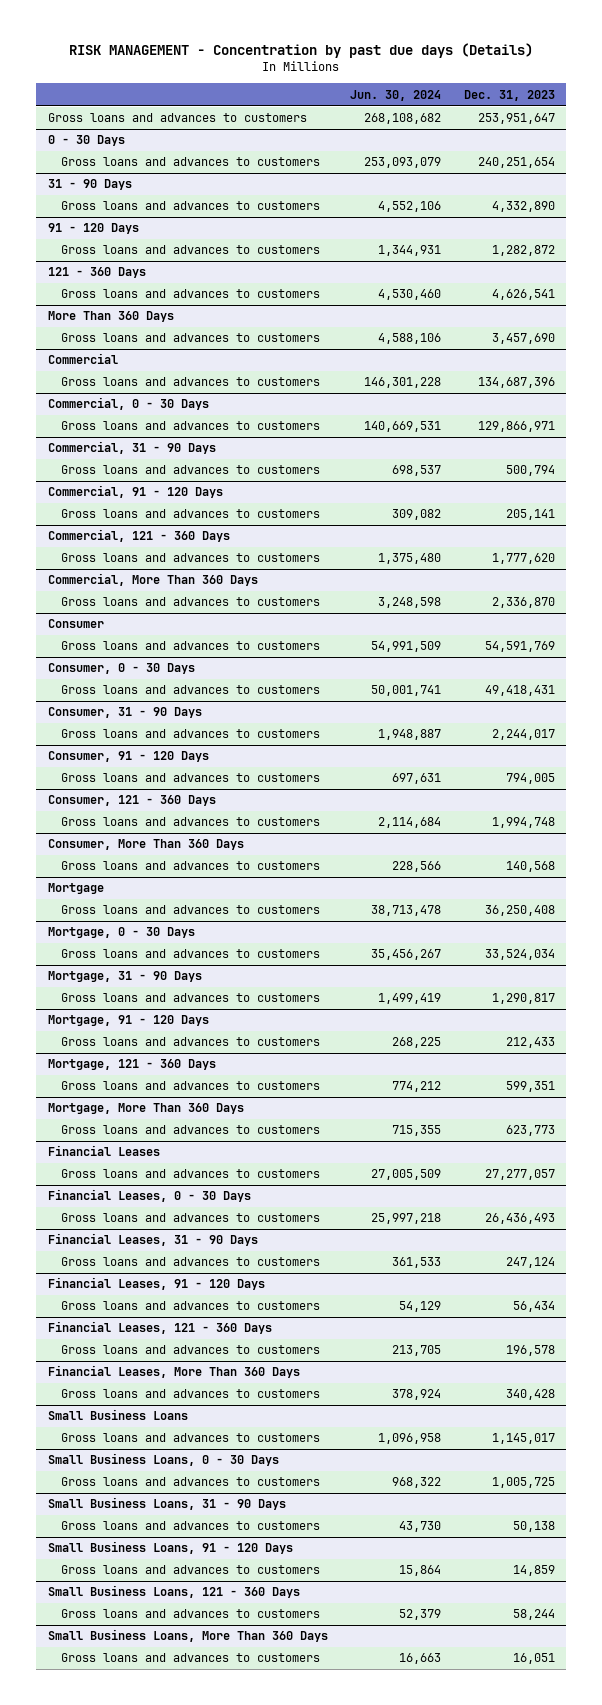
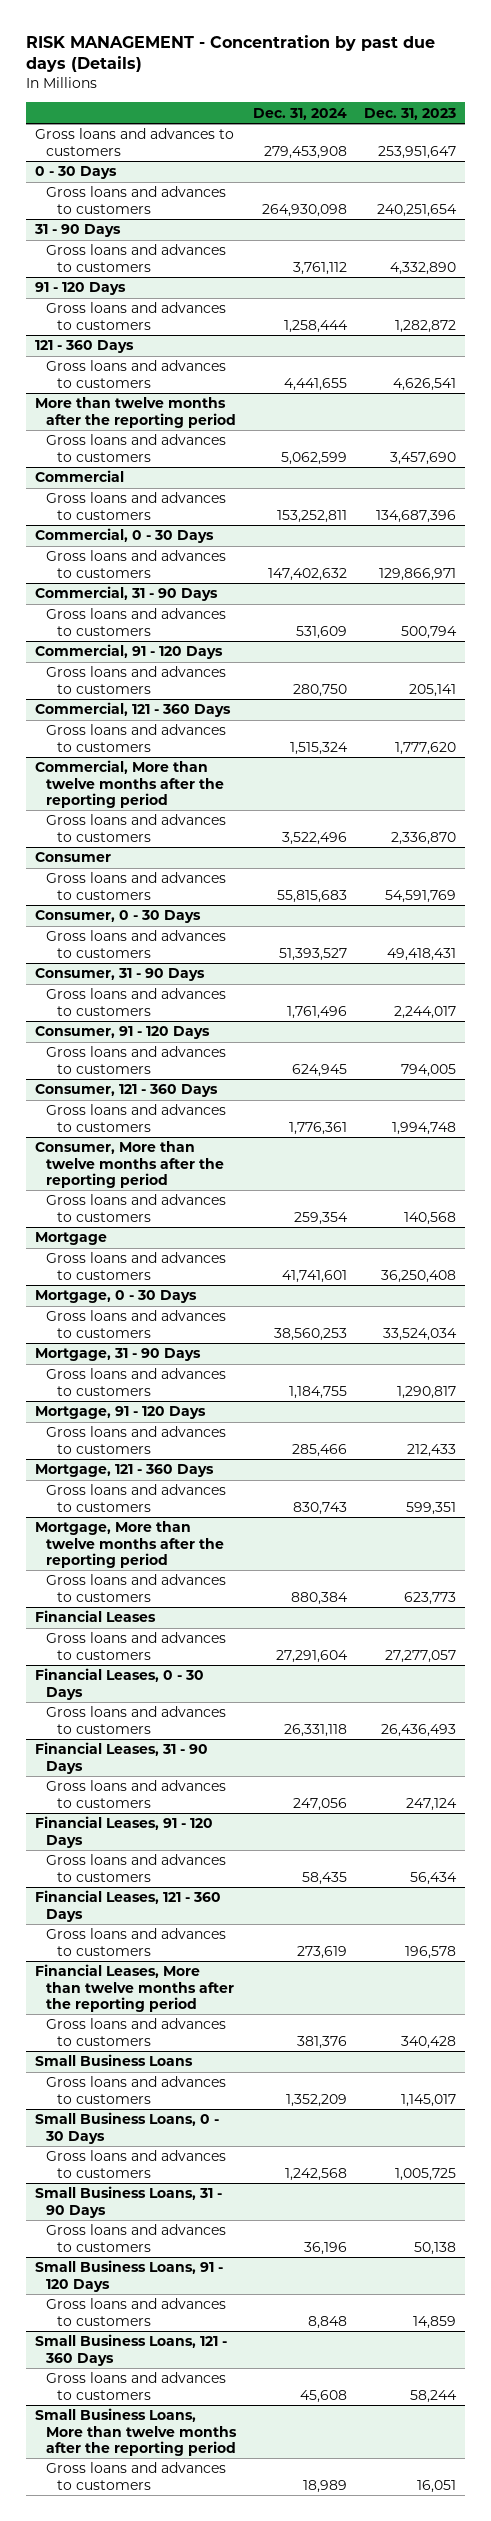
[350,89,442,101] Jun. 30, 2024 -> none
none -> [252,107,347,120] Dec. 31, 2024
[47,311,174,323] More Than 360 Days -> [34,397,236,428] More than twelve months after the reporting period
[47,573,258,587] Commercial, More Than 360 Days -> none
none -> [34,760,224,808] Commercial, More than twelve months after the reporting period
[47,839,244,851] Consumer, More Than 360 Days -> none
none -> [34,1141,224,1188] Consumer, More than twelve months after the reporting period
[47,1103,244,1115] Mortgage, More Than 360 Days -> none
none -> [34,1521,224,1568] Mortgage, More than twelve months after the reporting period
[47,1365,300,1379] Financial Leases, More Than 360 Days -> none
none -> [34,1964,234,2012] Financial Leases, More than twelve months after the reporting period
[47,1629,328,1643] Small Business Loans, More Than 360 Days -> none
none -> [34,2408,237,2456] Small Business Loans, More than twelve months after the reporting period

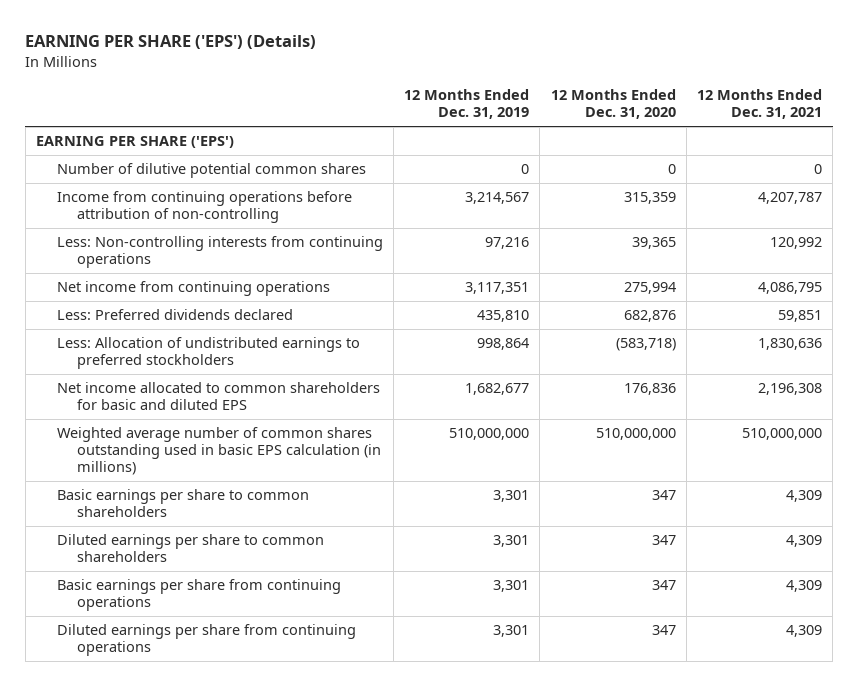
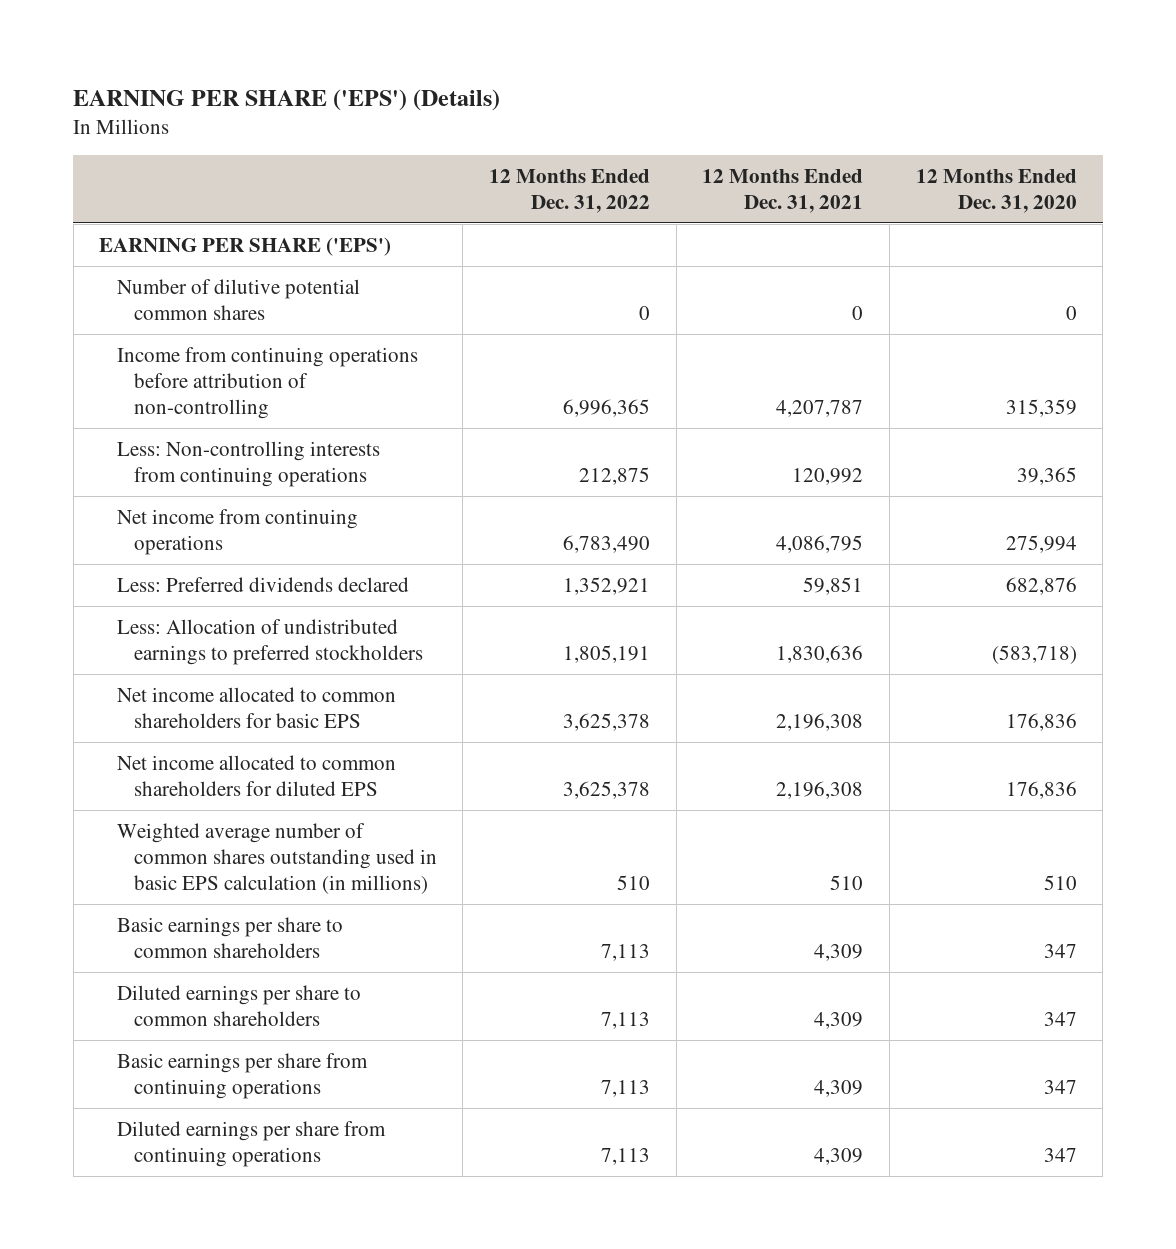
[404,89,530,120] 12 Months Ended Dec. 31, 2019 -> none
none -> [489,168,651,213] 12 Months Ended Dec. 31, 2022
none -> [116,686,396,728] Net income allocated to common shareholders for basic EPS
[56,382,380,411] Net income allocated to common shareholders for basic and diluted EPS -> [116,754,396,796] Net income allocated to common shareholders for diluted EPS
[595,428,676,441] 510,000,000 -> [1043,874,1077,890] 510
[742,428,823,441] 510,000,000 -> [830,874,864,890] 510

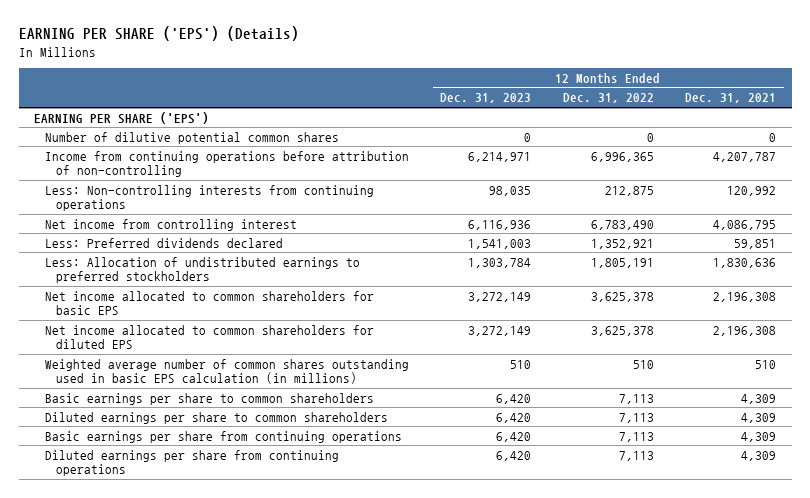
[915,168,1077,213] 12 Months Ended Dec. 31, 2020 -> none
none -> [440,93,532,104] Dec. 31, 2023
[116,508,358,555] Net income from continuing operations -> [45,218,298,231] Net income from controlling interest

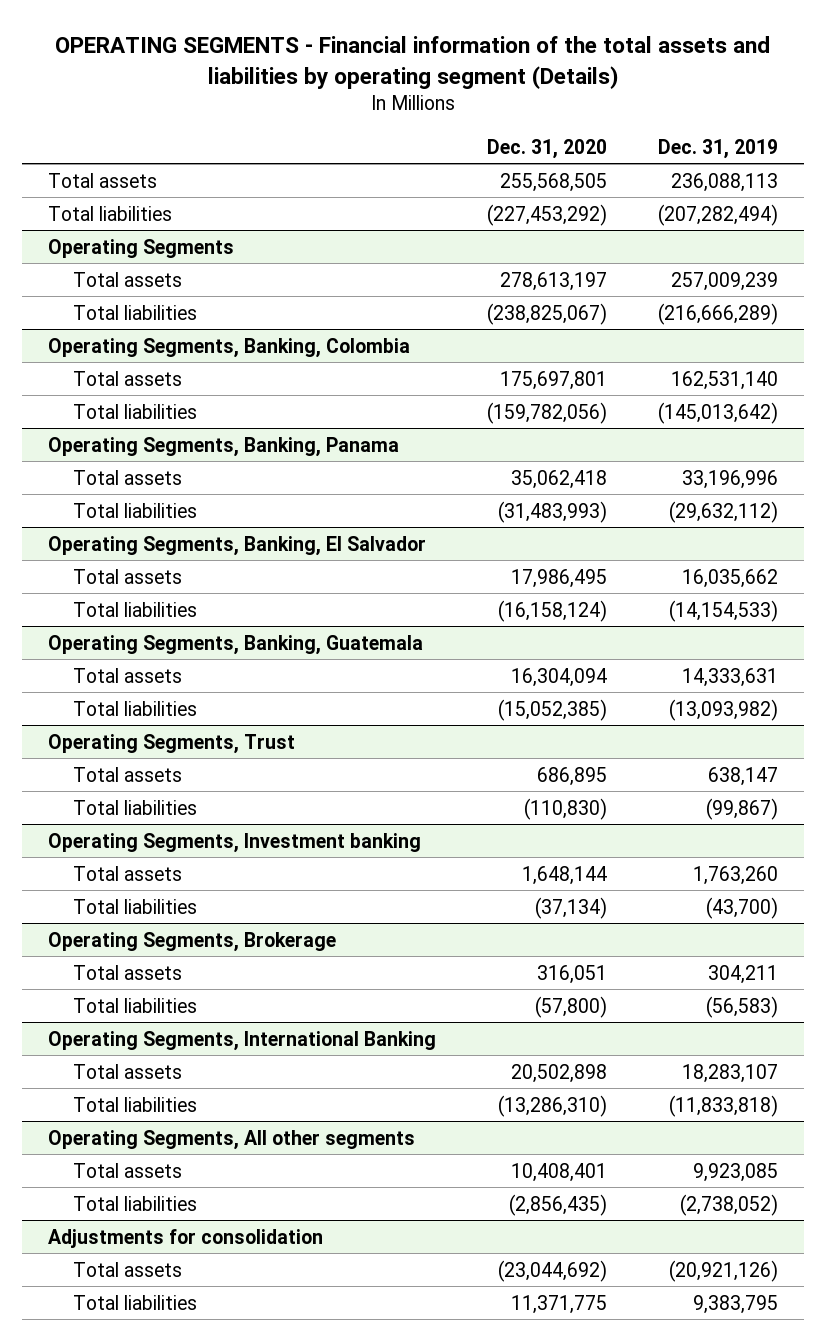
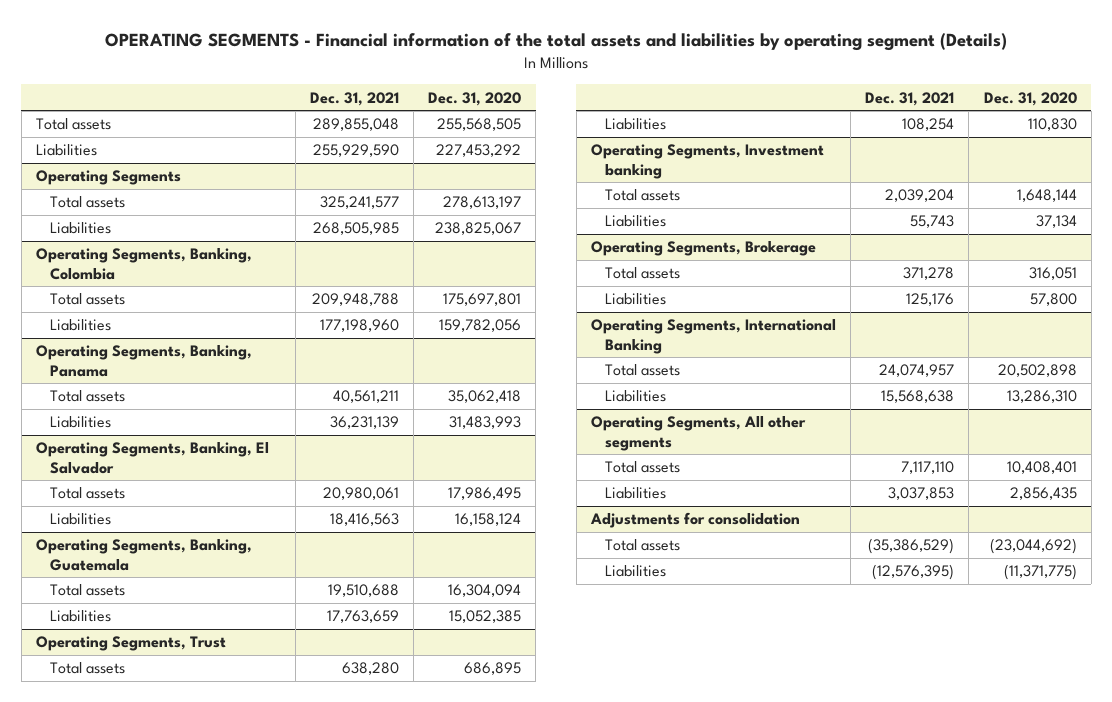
[658,138,779,159] Dec. 31, 2019 -> none
none -> [310,91,400,106] Dec. 31, 2021
[47,205,172,221] Total liabilities -> [35,144,97,157] Liabilities
[487,203,608,226] (227,453,292) -> [436,144,522,158] 227,453,292
[73,304,198,320] Total liabilities -> [50,222,112,235] Liabilities
[487,302,608,325] (238,825,067) -> [435,222,522,236] 238,825,067
[73,403,198,419] Total liabilities -> [50,319,112,332] Liabilities
[487,401,608,424] (159,782,056) -> [439,319,522,333] 159,782,056
[73,502,198,518] Total liabilities -> [50,416,112,429] Liabilities
[498,500,608,523] (31,483,993) -> [449,416,522,430] 31,483,993
[73,601,198,617] Total liabilities -> [50,513,112,526] Liabilities
[498,599,608,622] (16,158,124) -> [455,513,522,527] 16,158,124
[73,700,198,716] Total liabilities -> [50,610,112,623] Liabilities
[498,698,608,721] (15,052,385) -> [449,610,522,624] 15,052,385
[73,799,198,815] Total liabilities -> [605,118,667,131] Liabilities
[524,797,608,820] (110,830) -> [1027,118,1077,132] 110,830
[73,898,198,914] Total liabilities -> [605,215,667,228] Liabilities
[535,896,608,919] (37,134) -> [1035,215,1077,229] 37,134
[73,997,198,1013] Total liabilities -> [605,293,667,306] Liabilities
[535,995,608,1018] (57,800) -> [1029,293,1077,307] 57,800
[73,1096,198,1112] Total liabilities -> [605,390,667,403] Liabilities
[498,1094,608,1117] (13,286,310) -> [1006,390,1077,404] 13,286,310
[73,1195,198,1211] Total liabilities -> [605,487,667,500] Liabilities
[509,1193,608,1216] (2,856,435) -> [1009,487,1077,501] 2,856,435
[73,1294,198,1310] Total liabilities -> [605,565,667,578] Liabilities
[511,1294,608,1314] 11,371,775 -> [1003,564,1077,581] (11,371,775)

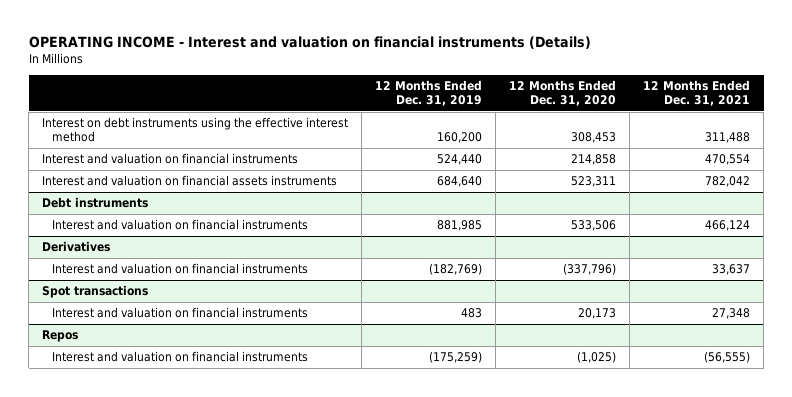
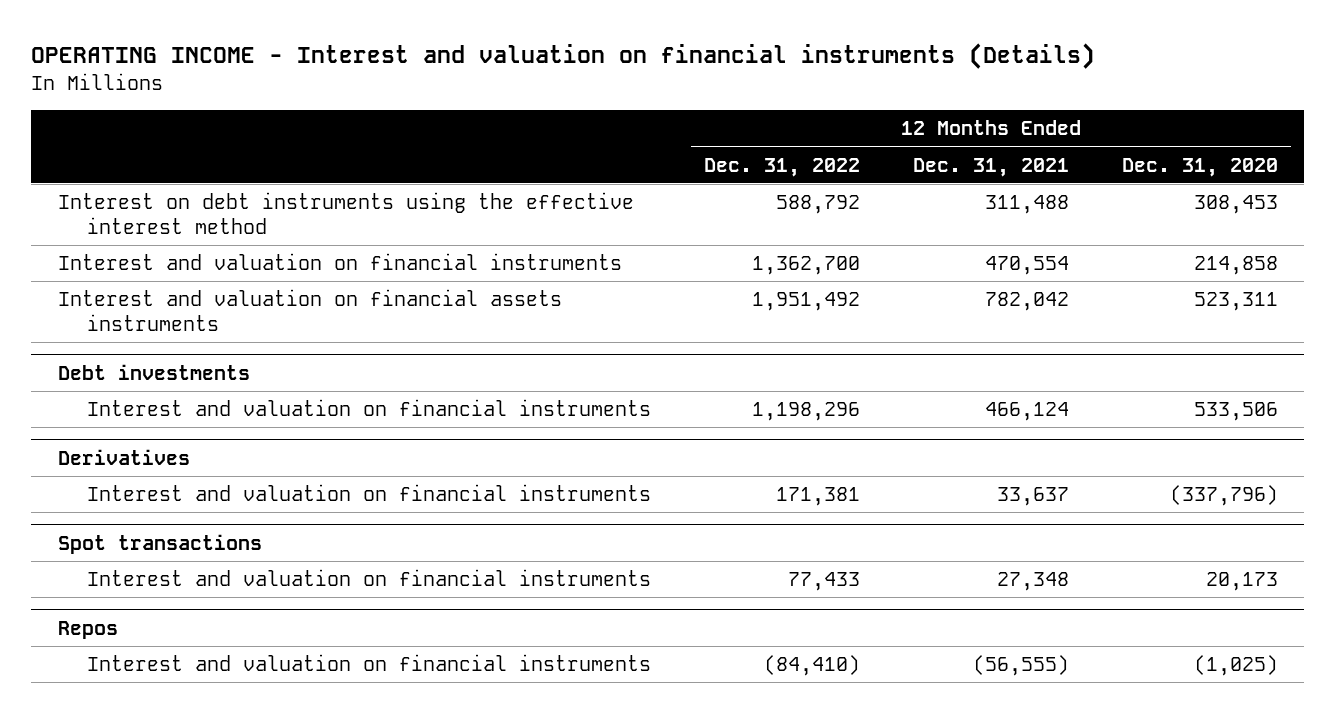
[375,80,483,107] 12 Months Ended Dec. 31, 2019 -> none
none -> [703,157,860,177] Dec. 31, 2022
[42,197,149,209] Debt instruments -> [57,363,250,380] Debt investments

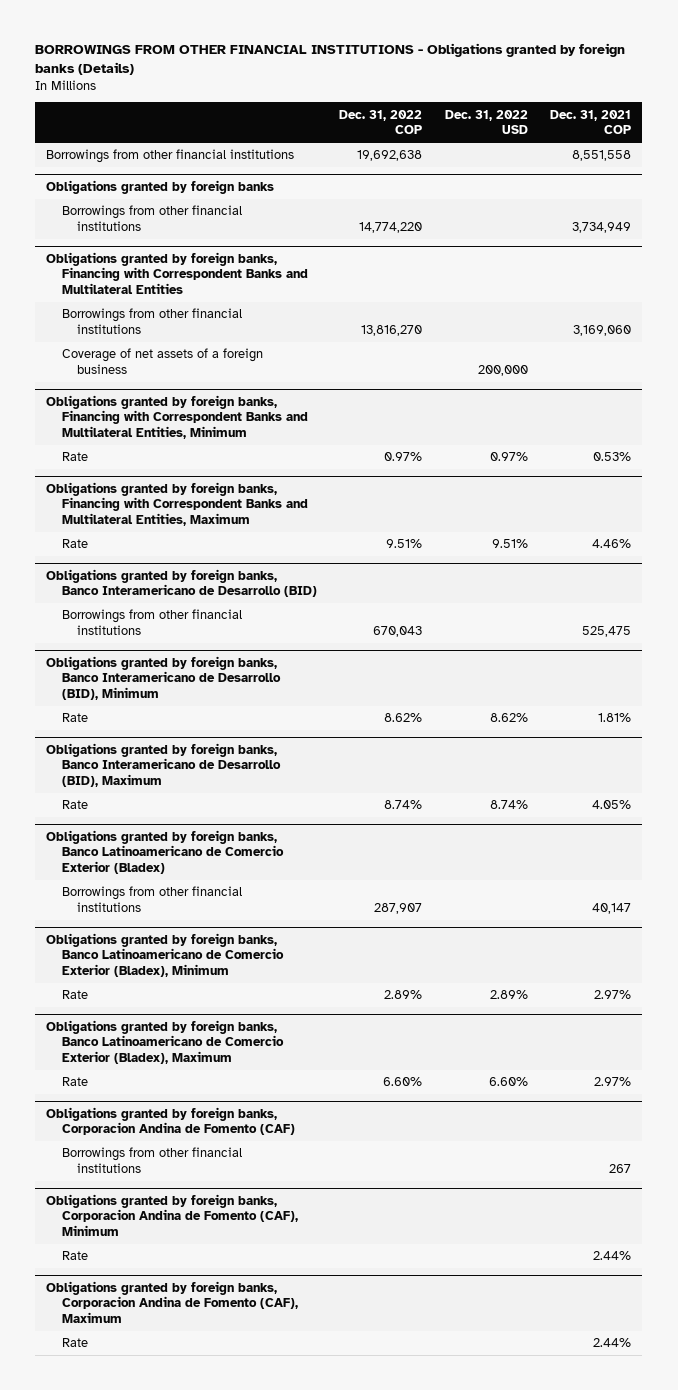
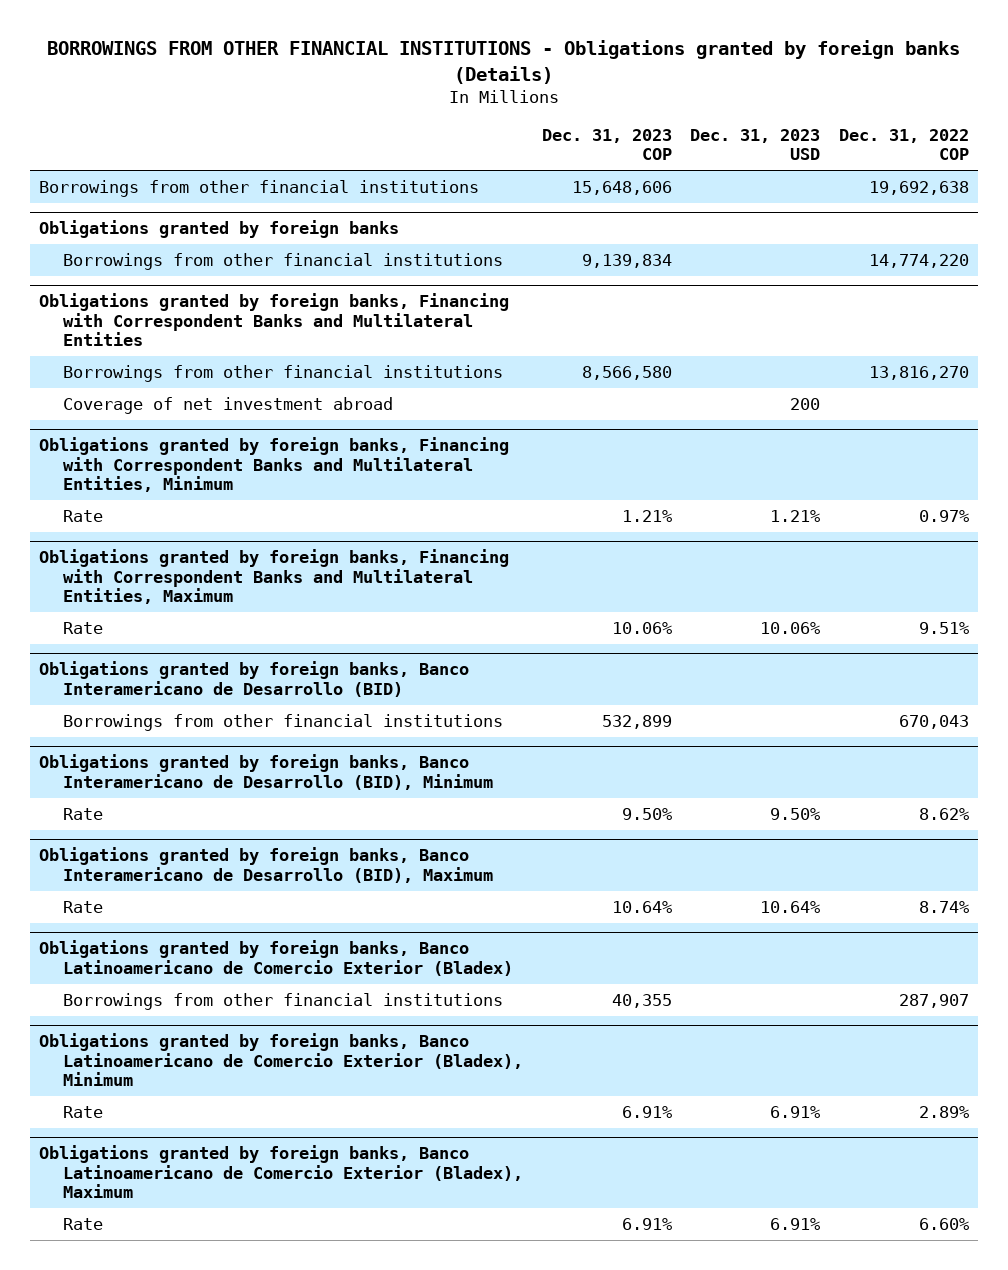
[444,109,528,135] Dec. 31, 2022 USD -> none
[550,109,632,135] Dec. 31, 2021 COP -> none
none -> [541,129,672,161] Dec. 31, 2023 COP
none -> [690,129,821,161] Dec. 31, 2023 USD
[61,348,263,374] Coverage of net assets of a foreign business -> [63,396,394,414] Coverage of net investment abroad
[46,1107,295,1136] Obligations granted by foreign banks, Corporacion Andina de Fomento (CAF) -> none
[61,1147,242,1173] Borrowings from other financial institutions -> none
[46,1194,298,1236] Obligations granted by foreign banks, Corporacion Andina de Fomento (CAF), Minimum -> none
[61,1251,88,1261] Rate -> none
[46,1281,298,1323] Obligations granted by foreign banks, Corporacion Andina de Fomento (CAF), Maximum -> none
[61,1338,88,1348] Rate -> none

